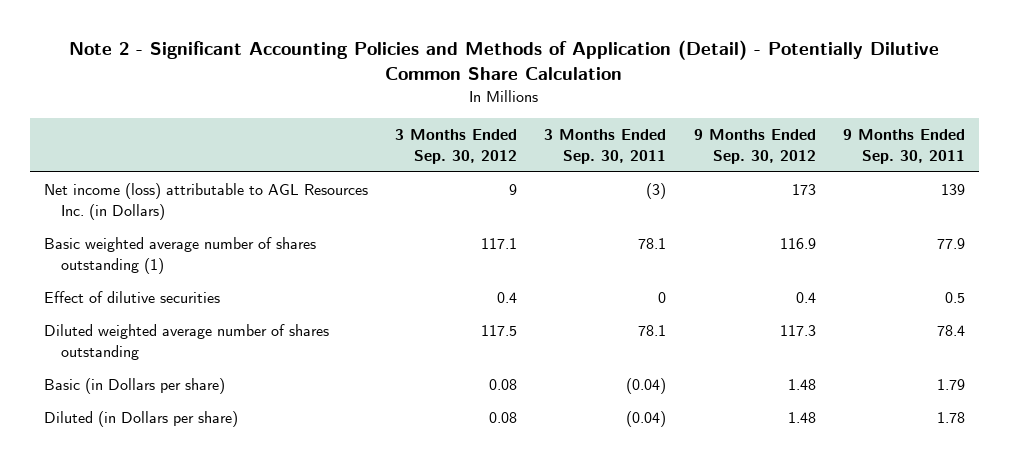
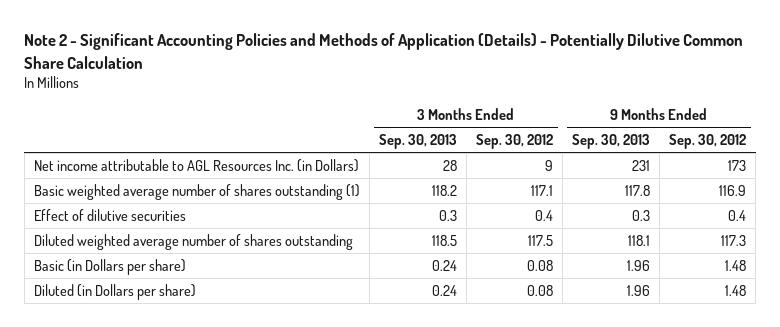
[69,40,940,81] Note 2 - Significant Accounting Policies and Methods of Application (Detail) - Potentially Dilutive Common Share Calculation -> [24,33,744,69] Note 2 - Significant Accounting Policies and Methods of Application (Details) - Potentially Dilutive Common Share Calculation
[544,129,667,164] 3 Months Ended Sep. 30, 2011 -> none
[843,129,966,164] 9 Months Ended Sep. 30, 2011 -> none
none -> [378,134,457,150] Sep. 30, 2013
none -> [571,134,650,150] Sep. 30, 2013
[43,183,368,220] Net income (loss) attributable to AGL Resources Inc. (in Dollars) -> [33,158,359,172] Net income attributable to AGL Resources Inc. (in Dollars)

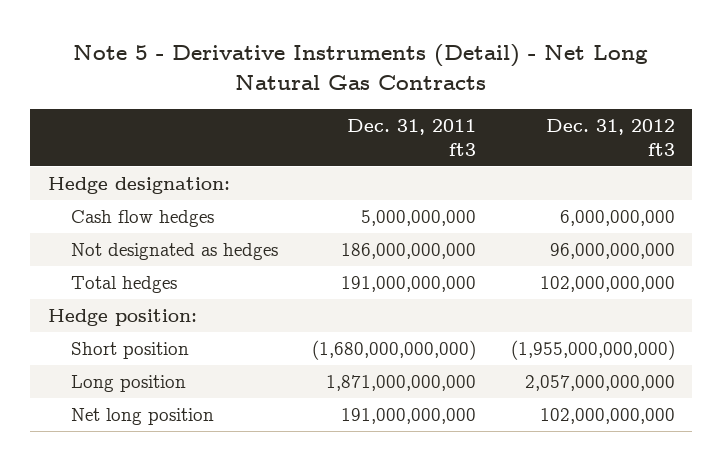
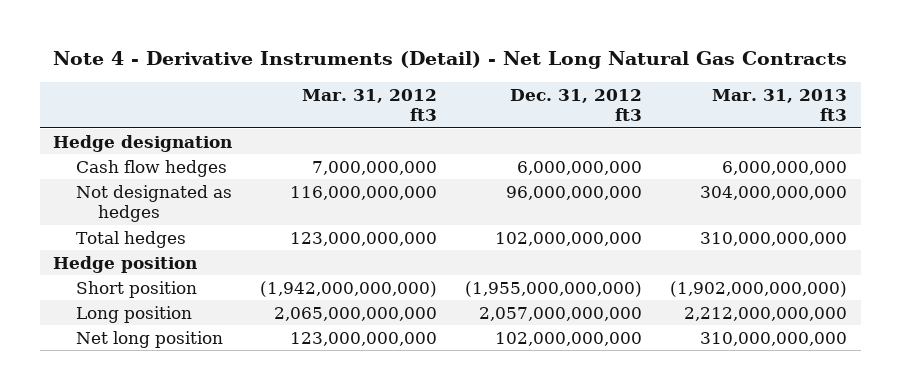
[73,43,649,90] Note 5 - Derivative Instruments (Detail) - Net Long Natural Gas Contracts -> [53,51,848,70] Note 4 - Derivative Instruments (Detail) - Net Long Natural Gas Contracts
[347,118,477,156] Dec. 31, 2011 ft3 -> none
none -> [302,88,438,122] Mar. 31, 2012 ft3
none -> [712,88,848,122] Mar. 31, 2013 ft3
[47,177,230,195] Hedge designation: -> [53,134,233,152] Hedge designation
[47,309,197,327] Hedge position: -> [53,255,198,273] Hedge position

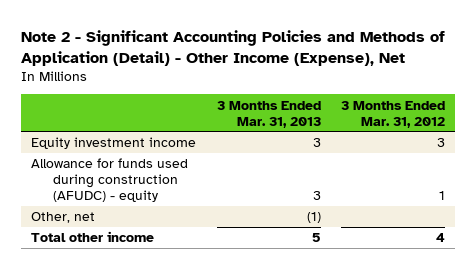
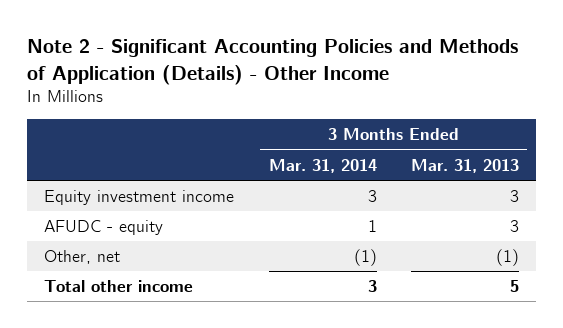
[21,30,446,66] Note 2 - Significant Accounting Policies and Methods of Application (Detail) - Other Income (Expense), Net -> [27,39,519,85] Note 2 - Significant Accounting Policies and Methods of Application (Details) - Other Income
[340,100,445,128] 3 Months Ended Mar. 31, 2012 -> none
none -> [268,158,377,173] Mar. 31, 2014
[31,158,189,202] Allowance for funds used during construction (AFUDC) - equity -> [44,220,164,236] AFUDC - equity

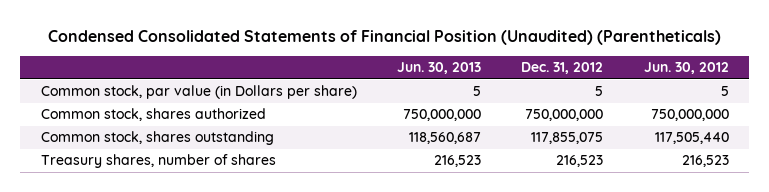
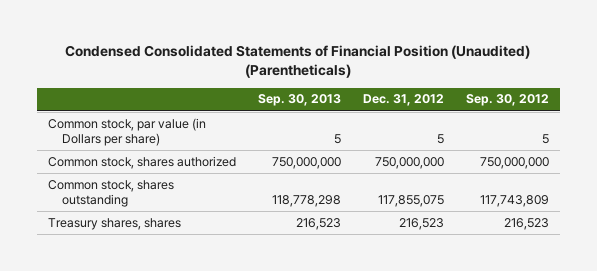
[396,62,481,75] Jun. 30, 2013 -> none
[643,62,729,75] Jun. 30, 2012 -> none
none -> [257,94,341,107] Sep. 30, 2013
none -> [465,94,549,107] Sep. 30, 2012
[40,154,276,169] Treasury shares, number of shares -> [47,217,181,230] Treasury shares, shares

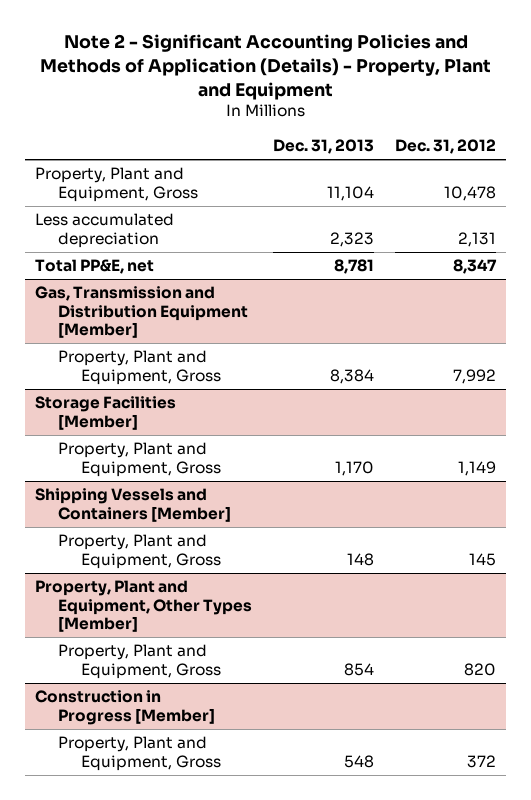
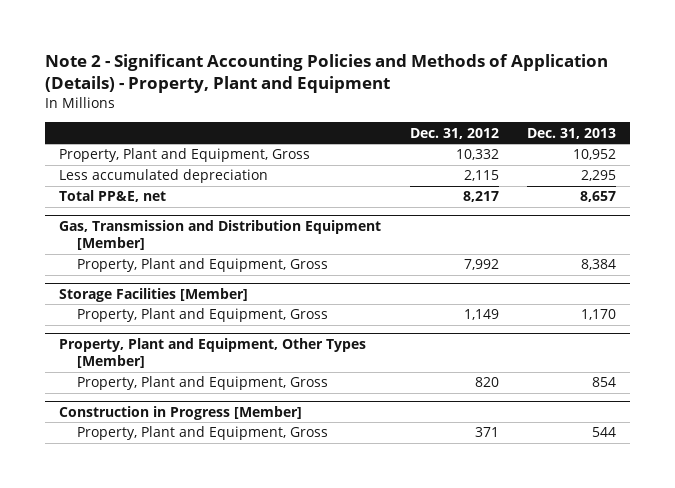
[327,185,375,201] 11,104 -> [573,149,617,161] 10,952
[443,185,496,201] 10,478 -> [455,149,499,161] 10,332
[330,231,375,247] 2,323 -> [581,170,617,182] 2,295
[457,231,496,247] 2,131 -> [463,170,499,182] 2,115
[334,259,375,275] 8,781 -> [580,191,617,203] 8,657
[452,259,497,275] 8,347 -> [462,191,499,203] 8,217
[35,488,232,522] Shipping Vessels and Containers [Member] -> none
[58,534,222,569] Property, Plant and Equipment, Gross -> none
[344,754,375,768] 548 -> [592,427,617,438] 544
[466,754,496,768] 372 -> [474,427,499,438] 371

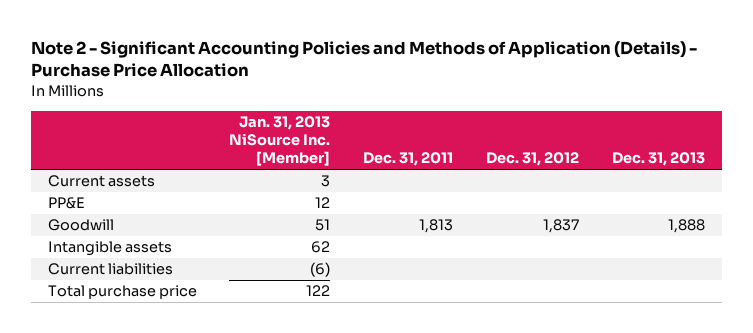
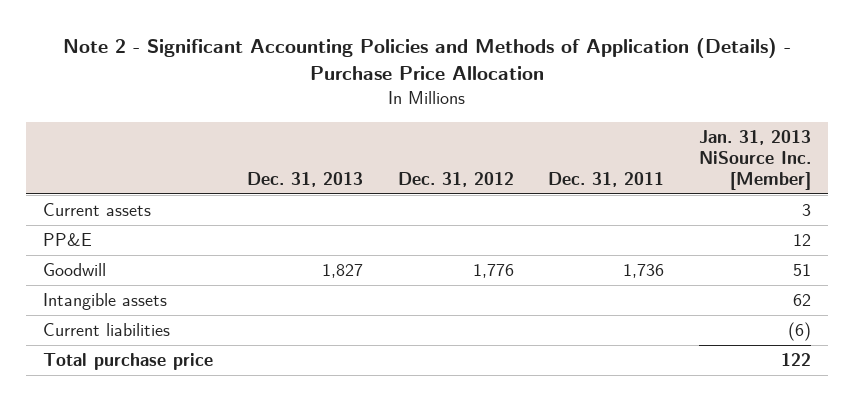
[419,219,454,234] 1,813 -> [623,264,665,279] 1,736
[543,219,580,234] 1,837 -> [472,264,514,279] 1,776
[668,219,706,234] 1,888 -> [322,264,364,279] 1,827

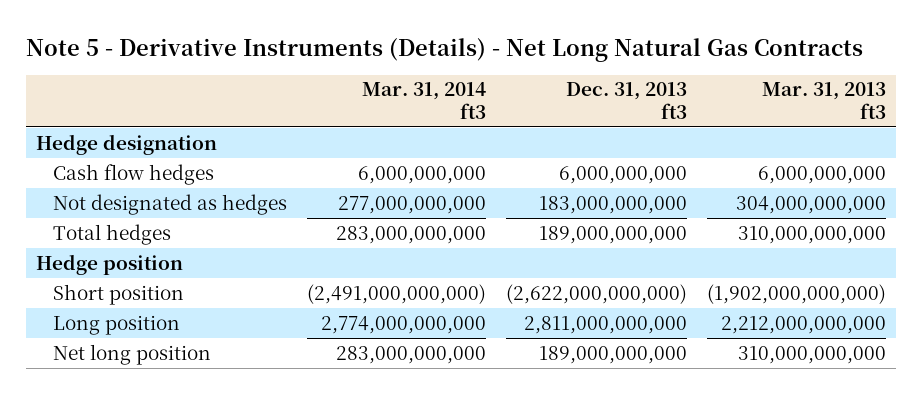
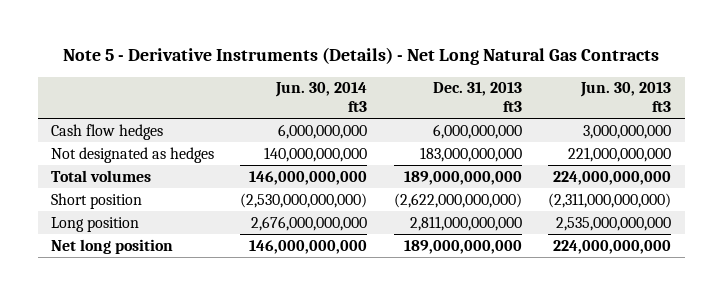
[362,82,487,119] Mar. 31, 2014 ft3 -> none
[762,82,887,119] Mar. 31, 2013 ft3 -> none
none -> [275,82,368,113] Jun. 30, 2014 ft3
none -> [580,82,672,113] Jun. 30, 2013 ft3
[36,133,218,155] Hedge designation -> none
[36,253,184,275] Hedge position -> none
[53,223,172,245] Total hedges -> [50,169,151,182] Total volumes

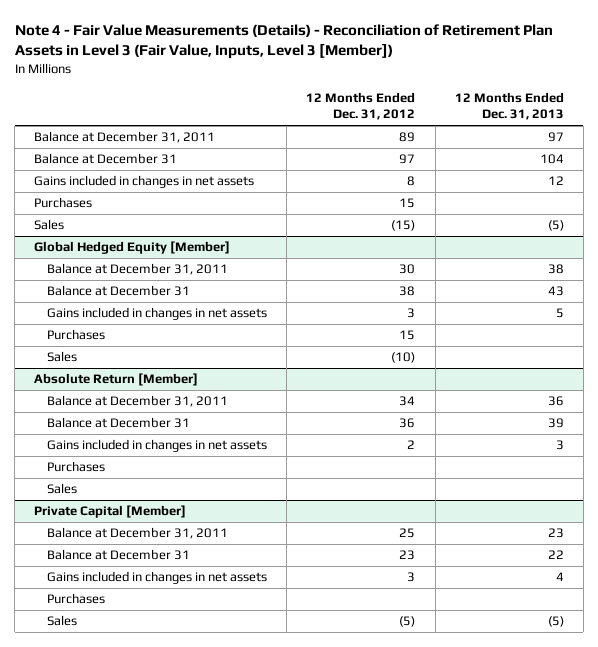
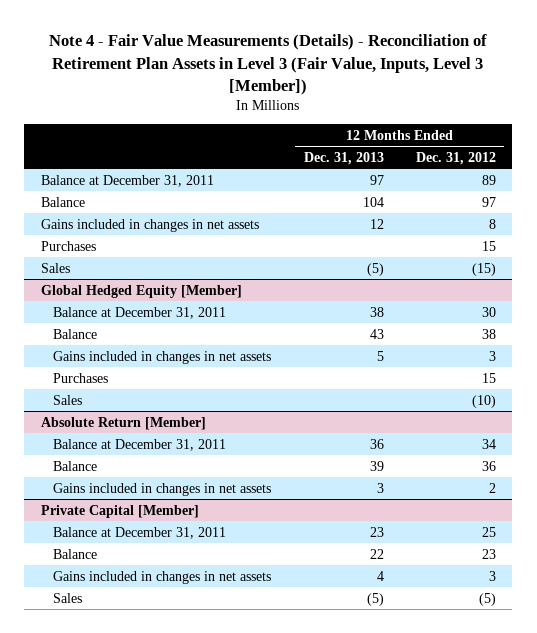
[34,153,178,165] Balance at December 31 -> [40,196,85,207] Balance
[47,285,191,297] Balance at December 31 -> [53,328,98,339] Balance
[47,417,191,429] Balance at December 31 -> [53,460,98,471] Balance
[47,461,106,473] Purchases -> none
[47,483,78,495] Sales -> none
[47,549,191,561] Balance at December 31 -> [53,548,98,559] Balance
[47,593,106,605] Purchases -> none

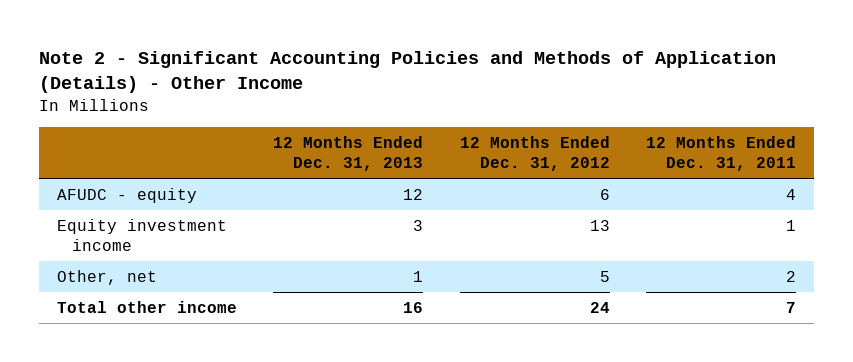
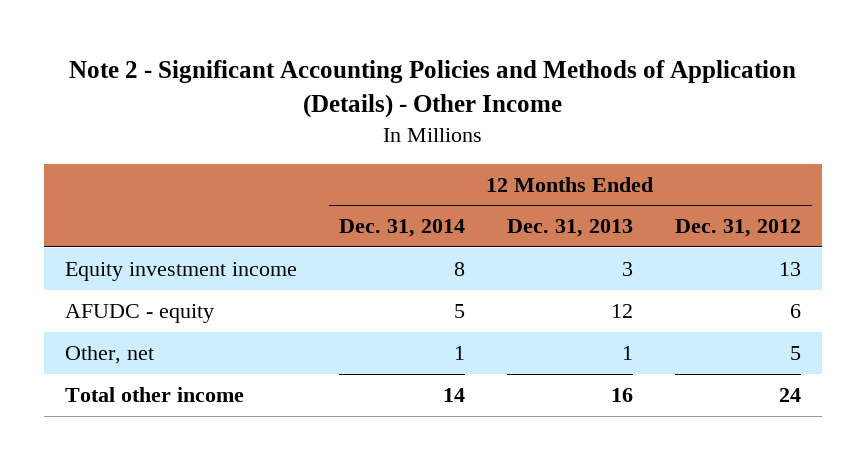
[645,135,796,171] 12 Months Ended Dec. 31, 2011 -> none
none -> [339,219,466,238] Dec. 31, 2014
[57,187,198,203] AFUDC - equity -> [65,303,215,323] AFUDC - equity

